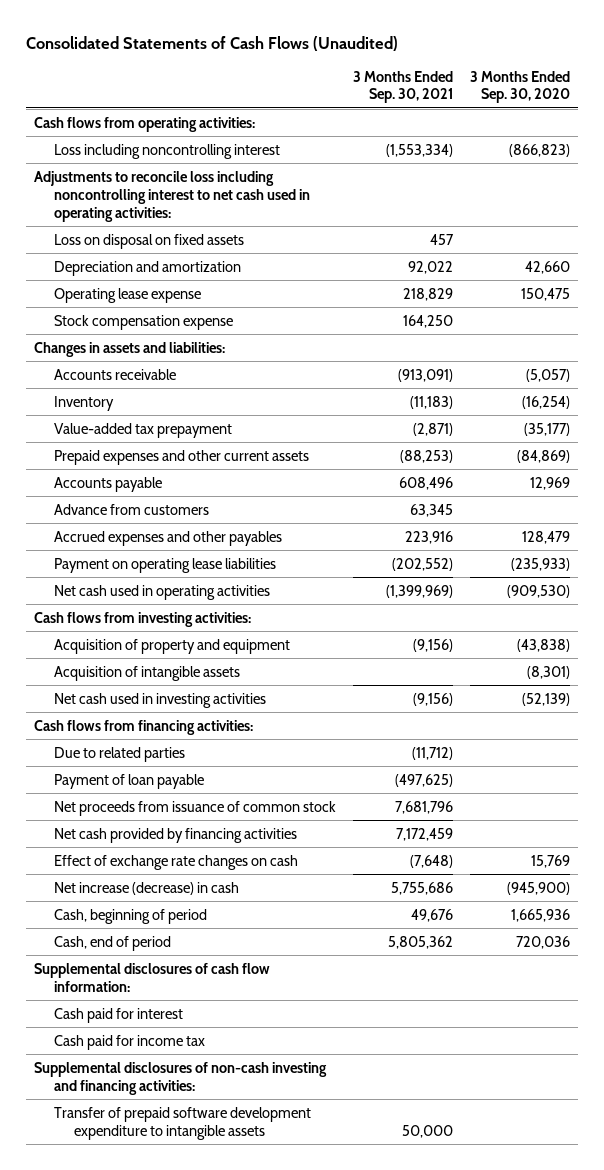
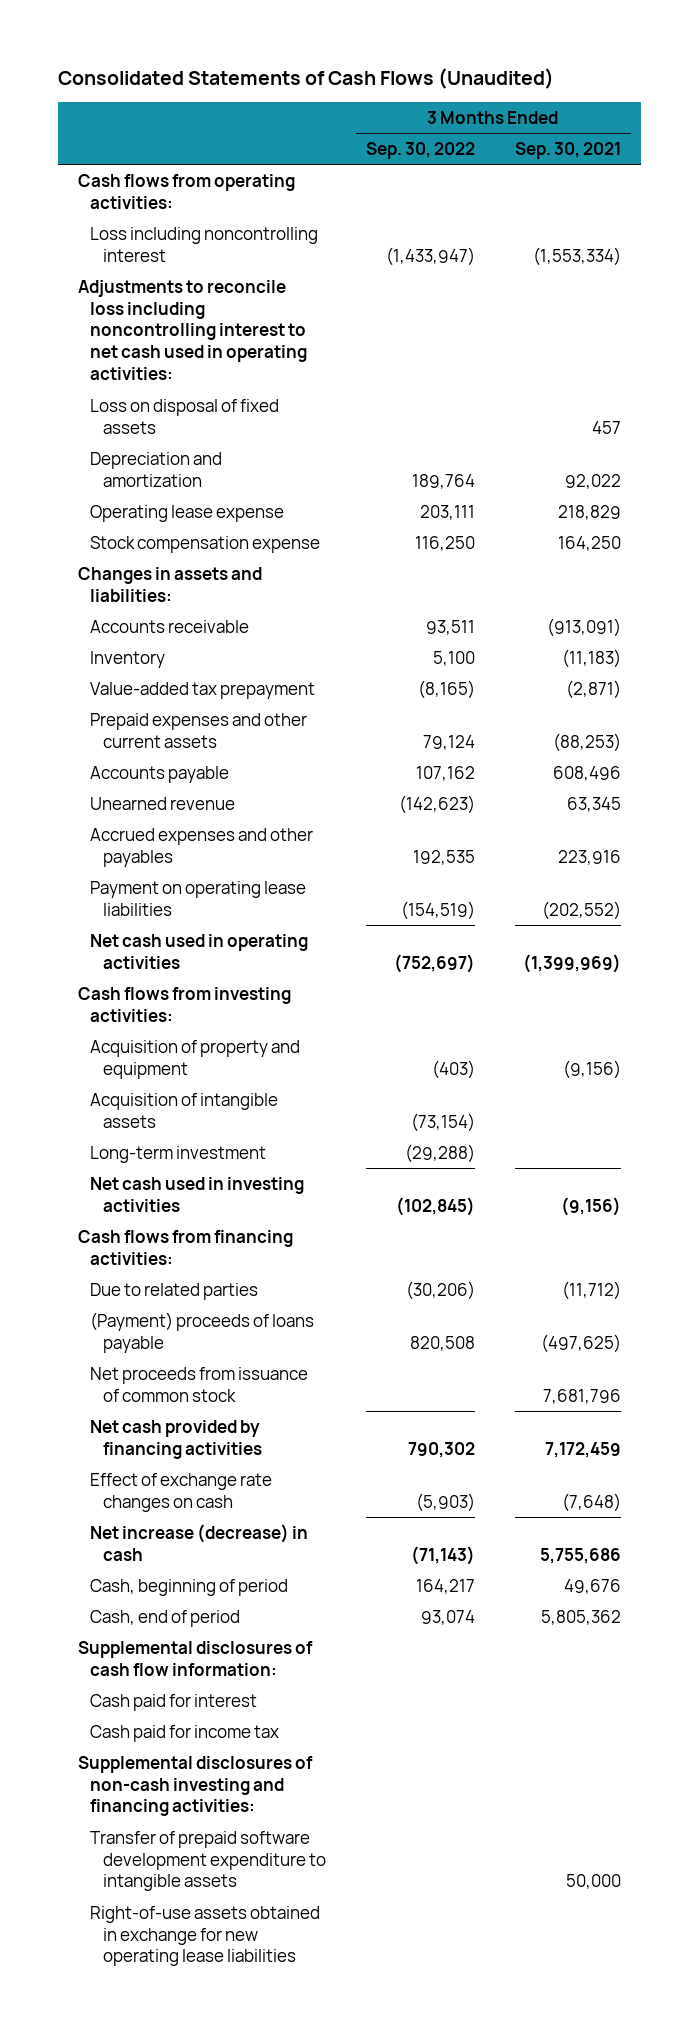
[469,70,570,104] 3 Months Ended Sep. 30, 2020 -> none
none -> [365,141,475,159] Sep. 30, 2022
[54,233,245,249] Loss on disposal on fixed assets -> [90,398,280,434] Loss on disposal of fixed assets
[54,503,210,515] Advance from customers -> [90,796,236,810] Unearned revenue
none -> [90,1145,267,1163] Long-term investment
[54,773,205,789] Payment of loan payable -> [90,1311,315,1353] (Payment) proceeds of loans payable
none -> [90,1905,321,1967] Right-of-use assets obtained in exchange for new operating lease liabilities

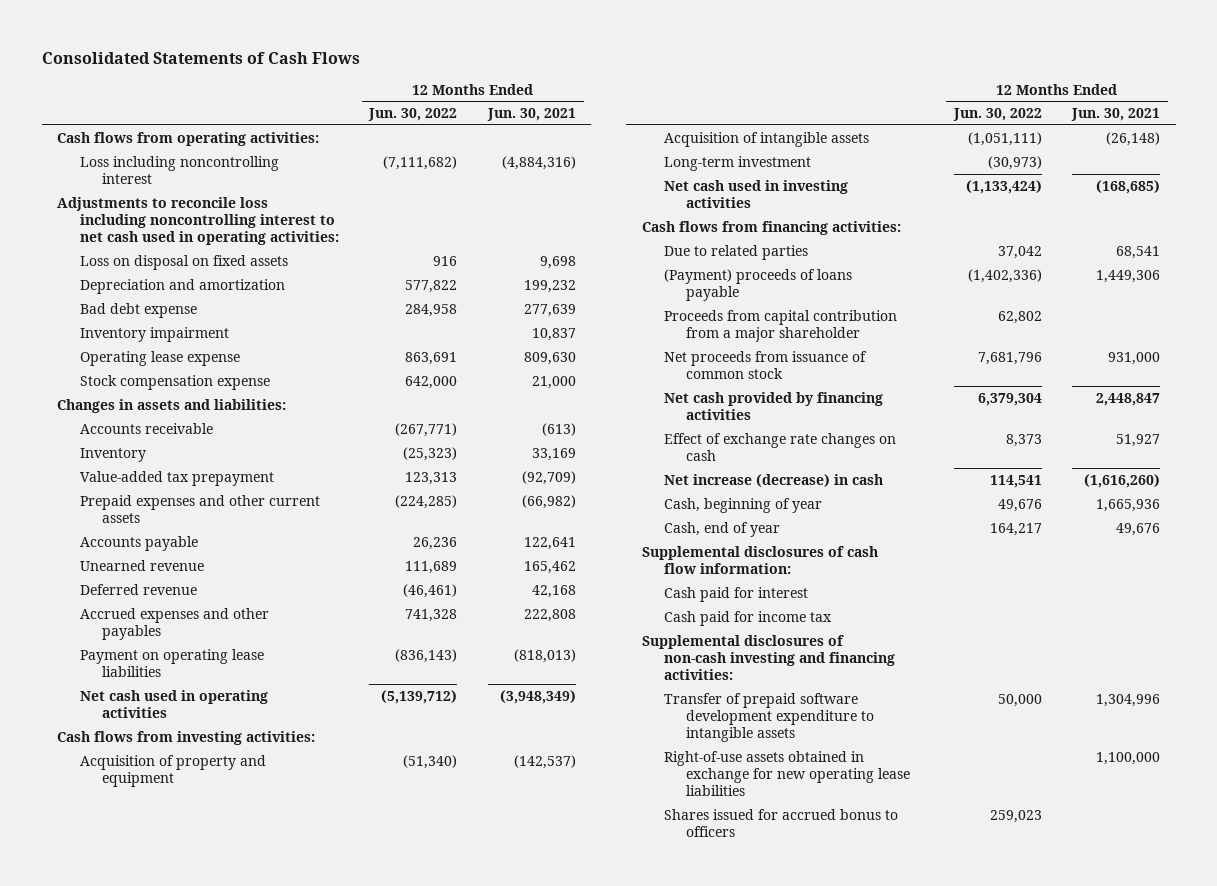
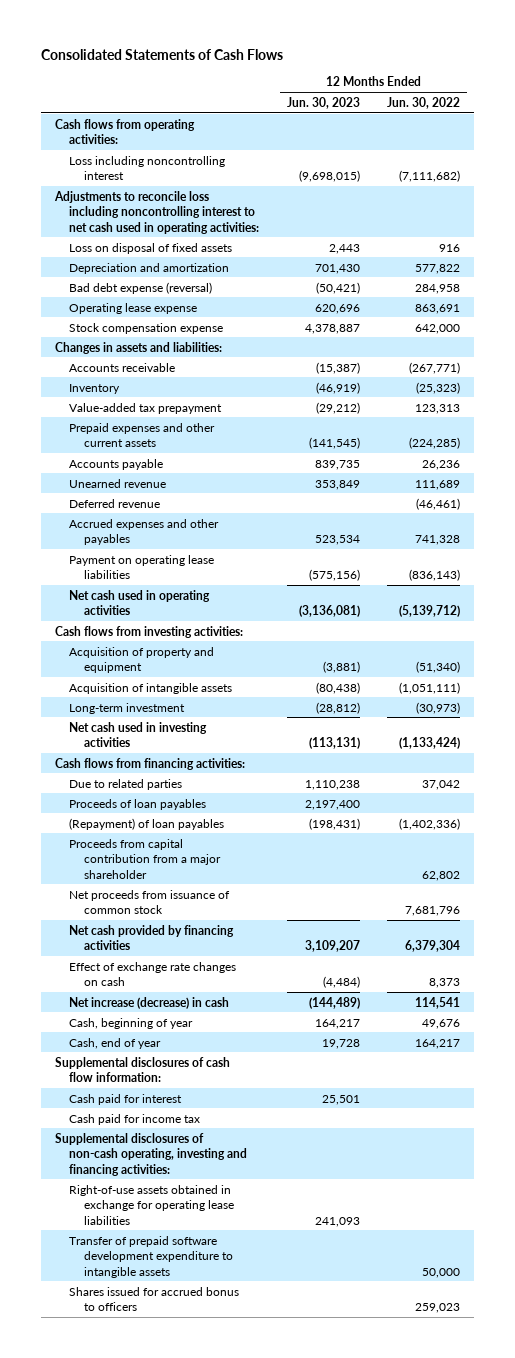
[486,108,576,122] Jun. 30, 2021 -> none
none -> [286,96,360,109] Jun. 30, 2023
[79,254,288,270] Loss on disposal on fixed assets -> [69,242,233,254] Loss on disposal of fixed assets
[79,326,229,342] Inventory impairment -> none
[79,302,197,318] Bad debt expense -> [69,281,213,294] Bad debt expense (reversal)
none -> [69,798,207,810] Proceeds of loan payables
[663,268,852,302] (Payment) proceeds of loans payable -> [69,817,225,830] (Repayment) of loan payables
[641,634,895,681] Supplemental disclosures of non-cash investing and financing activities: -> [54,1132,248,1176] Supplemental disclosures of non-cash operating, investing and financing activities:
none -> [69,1184,235,1225] Right-of-use assets obtained in exchange for operating lease liabilities
[663,750,911,797] Right-of-use assets obtained in exchange for new operating lease liabilities -> none

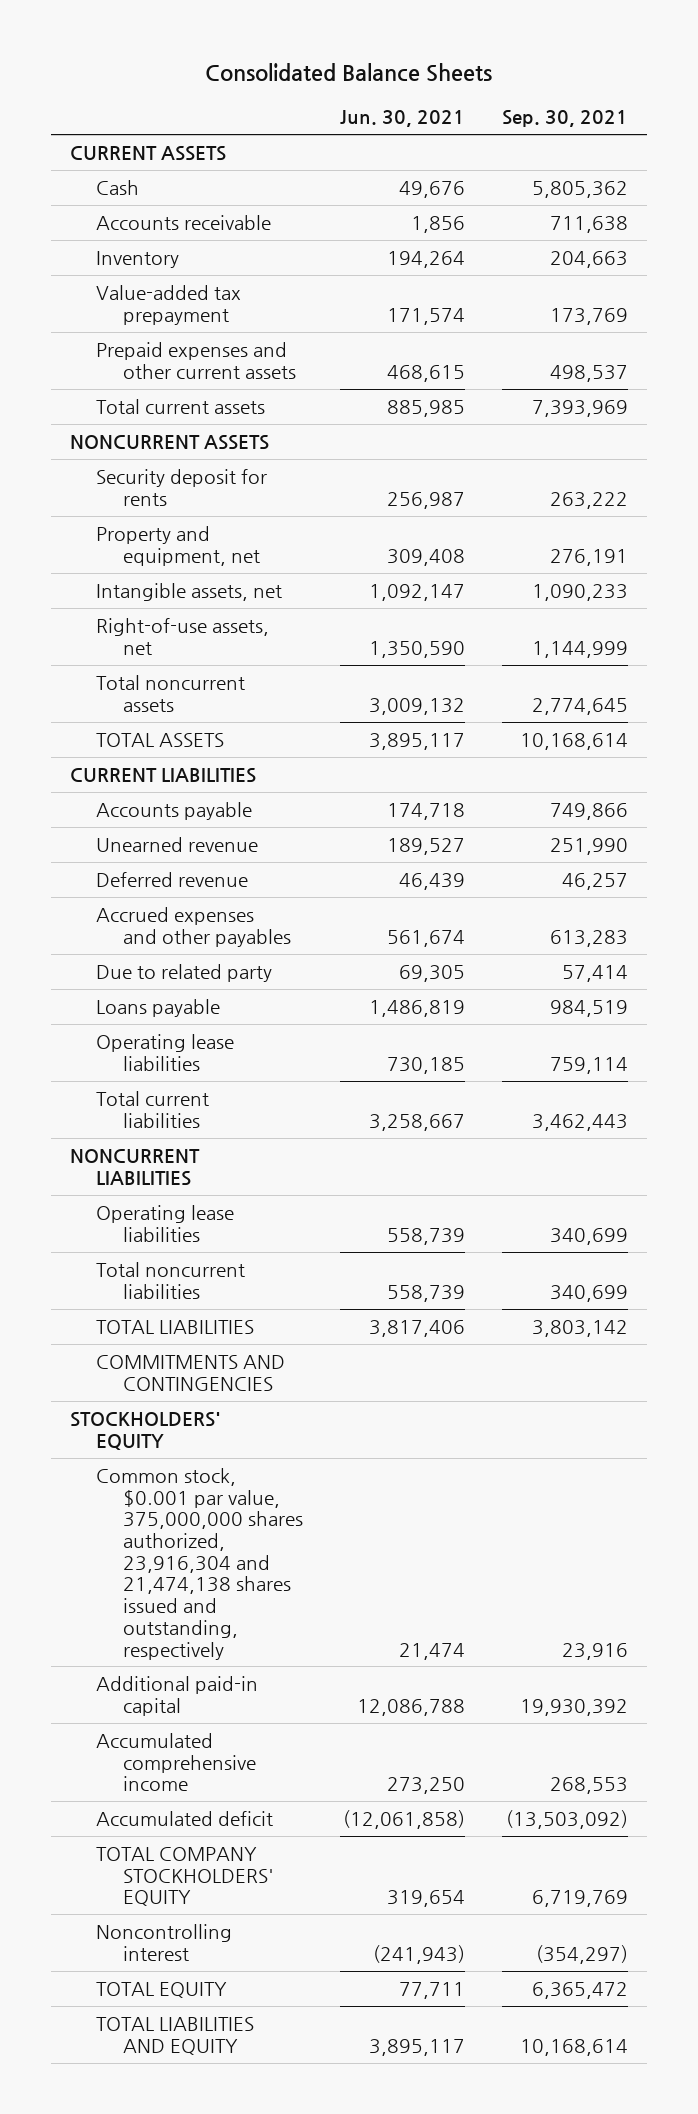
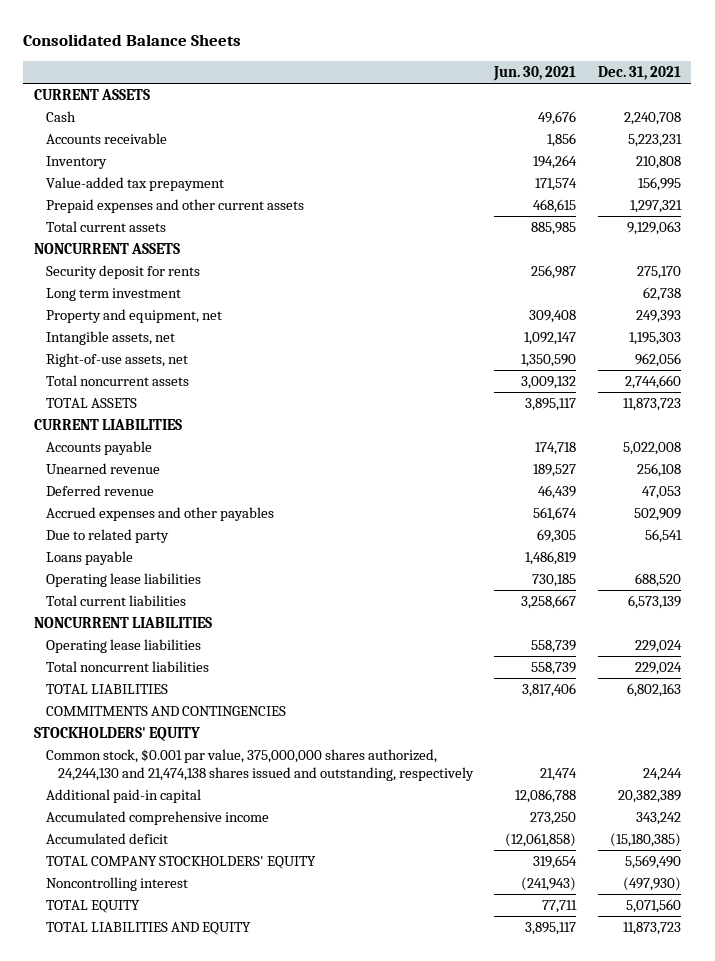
[502,110,629,128] Sep. 30, 2021 -> none
none -> [597,66,681,81] Dec. 31, 2021
none -> [45,288,181,302] Long term investment
[96,1467,303,1660] Common stock, $0.001 par value, 375,000,000 shares authorized, 23,916,304 and 21,474,138 shares issued and outstanding, respectively -> [45,749,474,781] Common stock, $0.001 par value, 375,000,000 shares authorized, 24,244,130 and 21,474,138 shares issued and outstanding, respectively

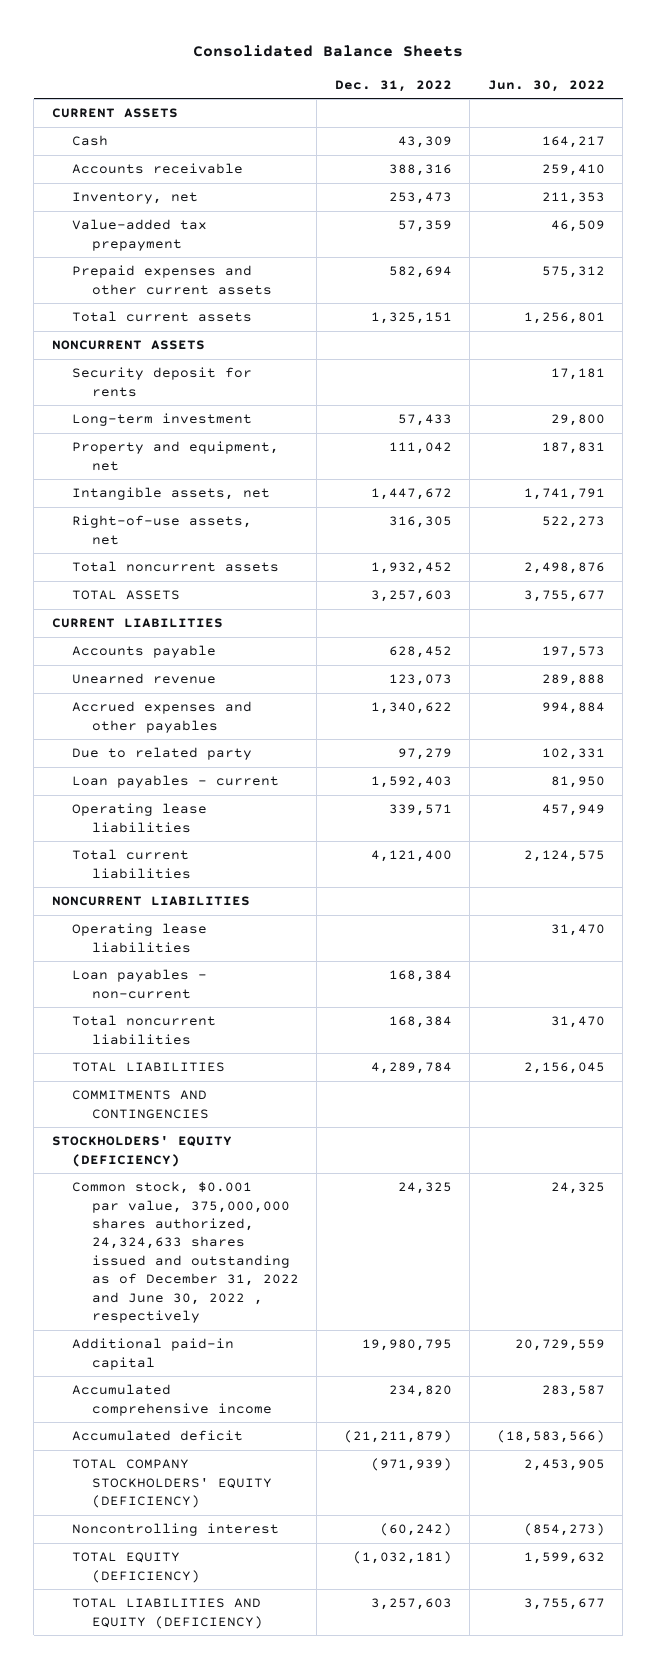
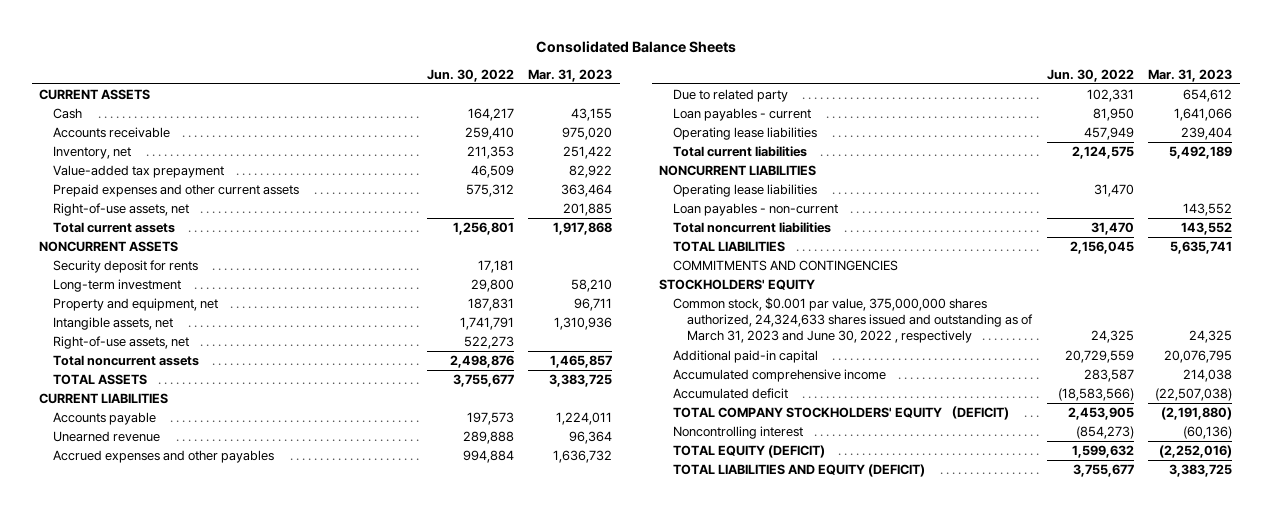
[334,79,452,92] Dec. 31, 2022 -> none
none -> [528,68,613,82] Mar. 31, 2023
none -> [53,203,190,217] Right-of-use assets, net
[51,1136,232,1167] STOCKHOLDERS' EQUITY (DEFICIENCY) -> [659,279,816,291] STOCKHOLDERS' EQUITY
[71,1181,299,1324] Common stock, $0.001 par value, 375,000,000 shares authorized, 24,324,633 shares issued and outstanding as of December 31, 2022 and June 30, 2022 , respectively -> [673,297,1033,344] Common stock, $0.001 par value, 375,000,000 shares authorized, 24,324,633 shares issued and outstanding as of March 31, 2023 and June 30, 2022 , respectively
[71,1459,272,1509] TOTAL COMPANY STOCKHOLDERS' EQUITY (DEFICIENCY) -> [673,406,1010,421] TOTAL COMPANY STOCKHOLDERS' EQUITY （DEFICIT)
[71,1552,200,1583] TOTAL EQUITY (DEFICIENCY) -> [673,445,826,459] TOTAL EQUITY (DEFICIT)
[71,1598,263,1629] TOTAL LIABILITIES AND EQUITY (DEFICIENCY) -> [673,464,926,478] TOTAL LIABILITIES AND EQUITY (DEFICIT)

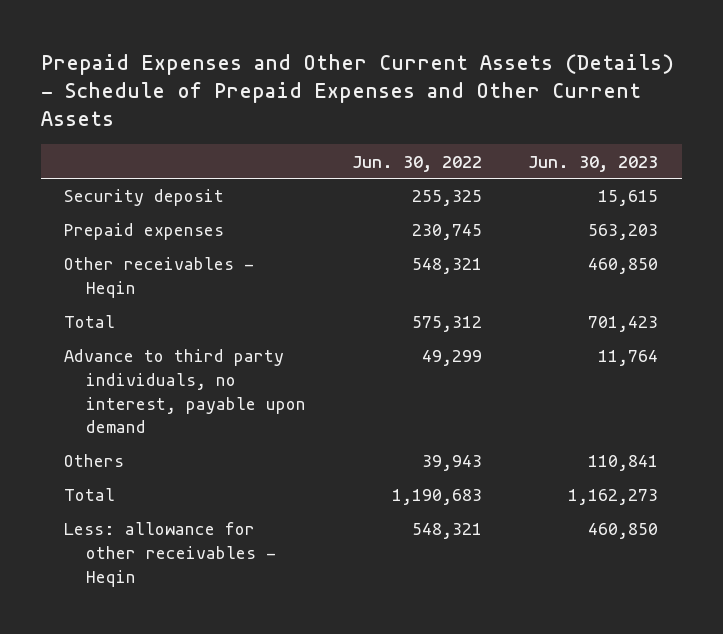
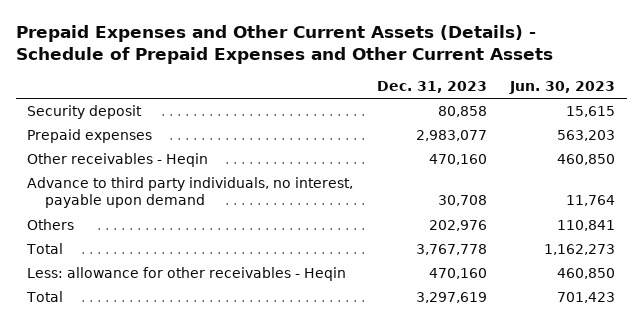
[352,155,483,172] Jun. 30, 2022 -> none
none -> [376,81,487,94] Dec. 31, 2023
[64,315,116,329] Total -> [26,291,64,303] Total

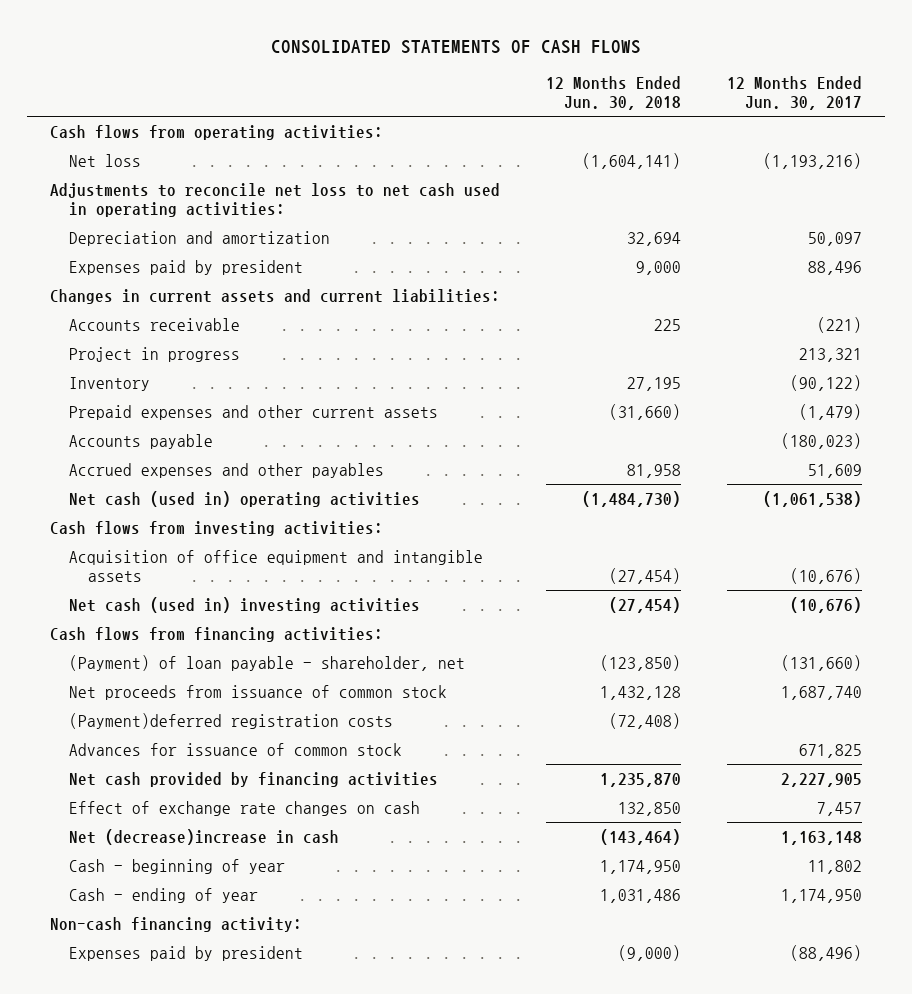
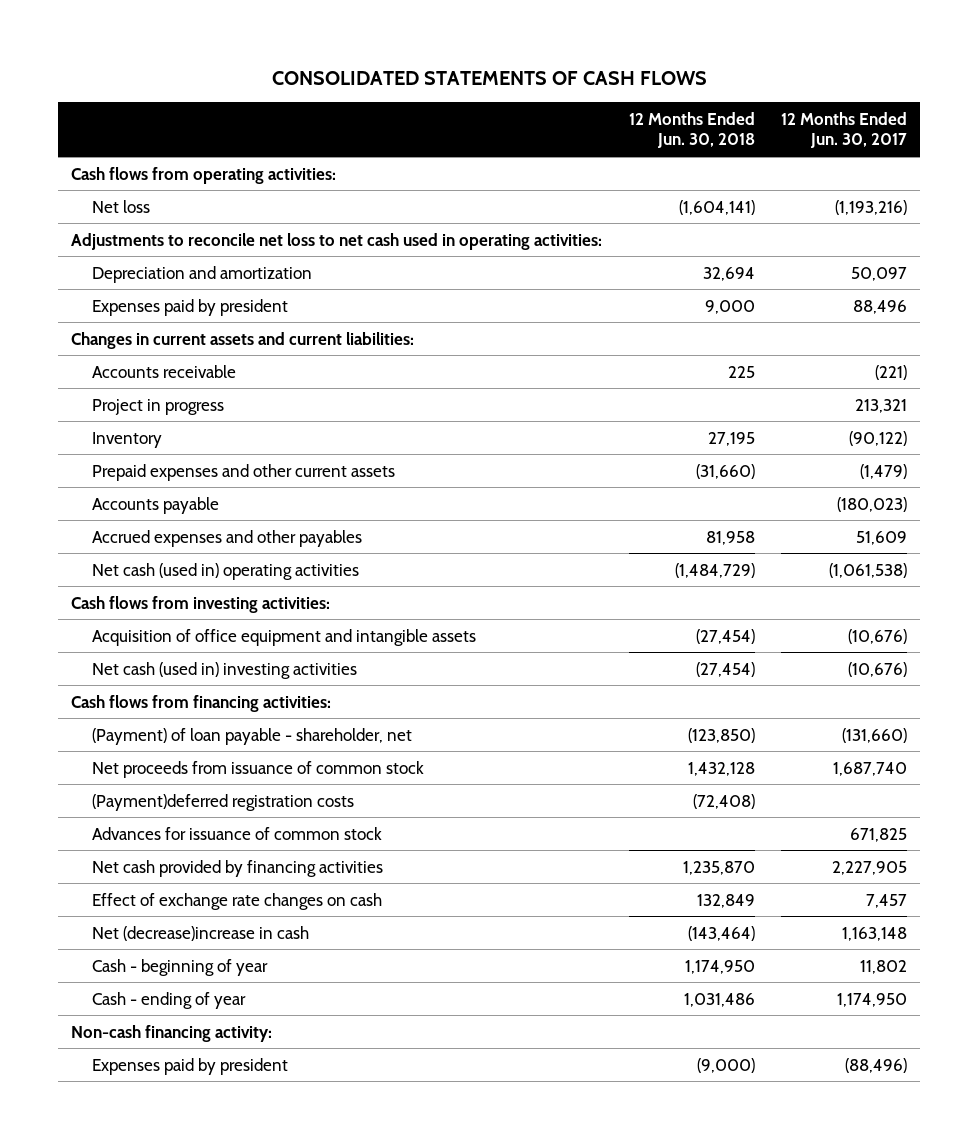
[581,490,681,507] (1,484,730) -> [674,562,755,578] (1,484,729)
[617,801,681,816] 132,850 -> [696,893,755,908] 132,849

